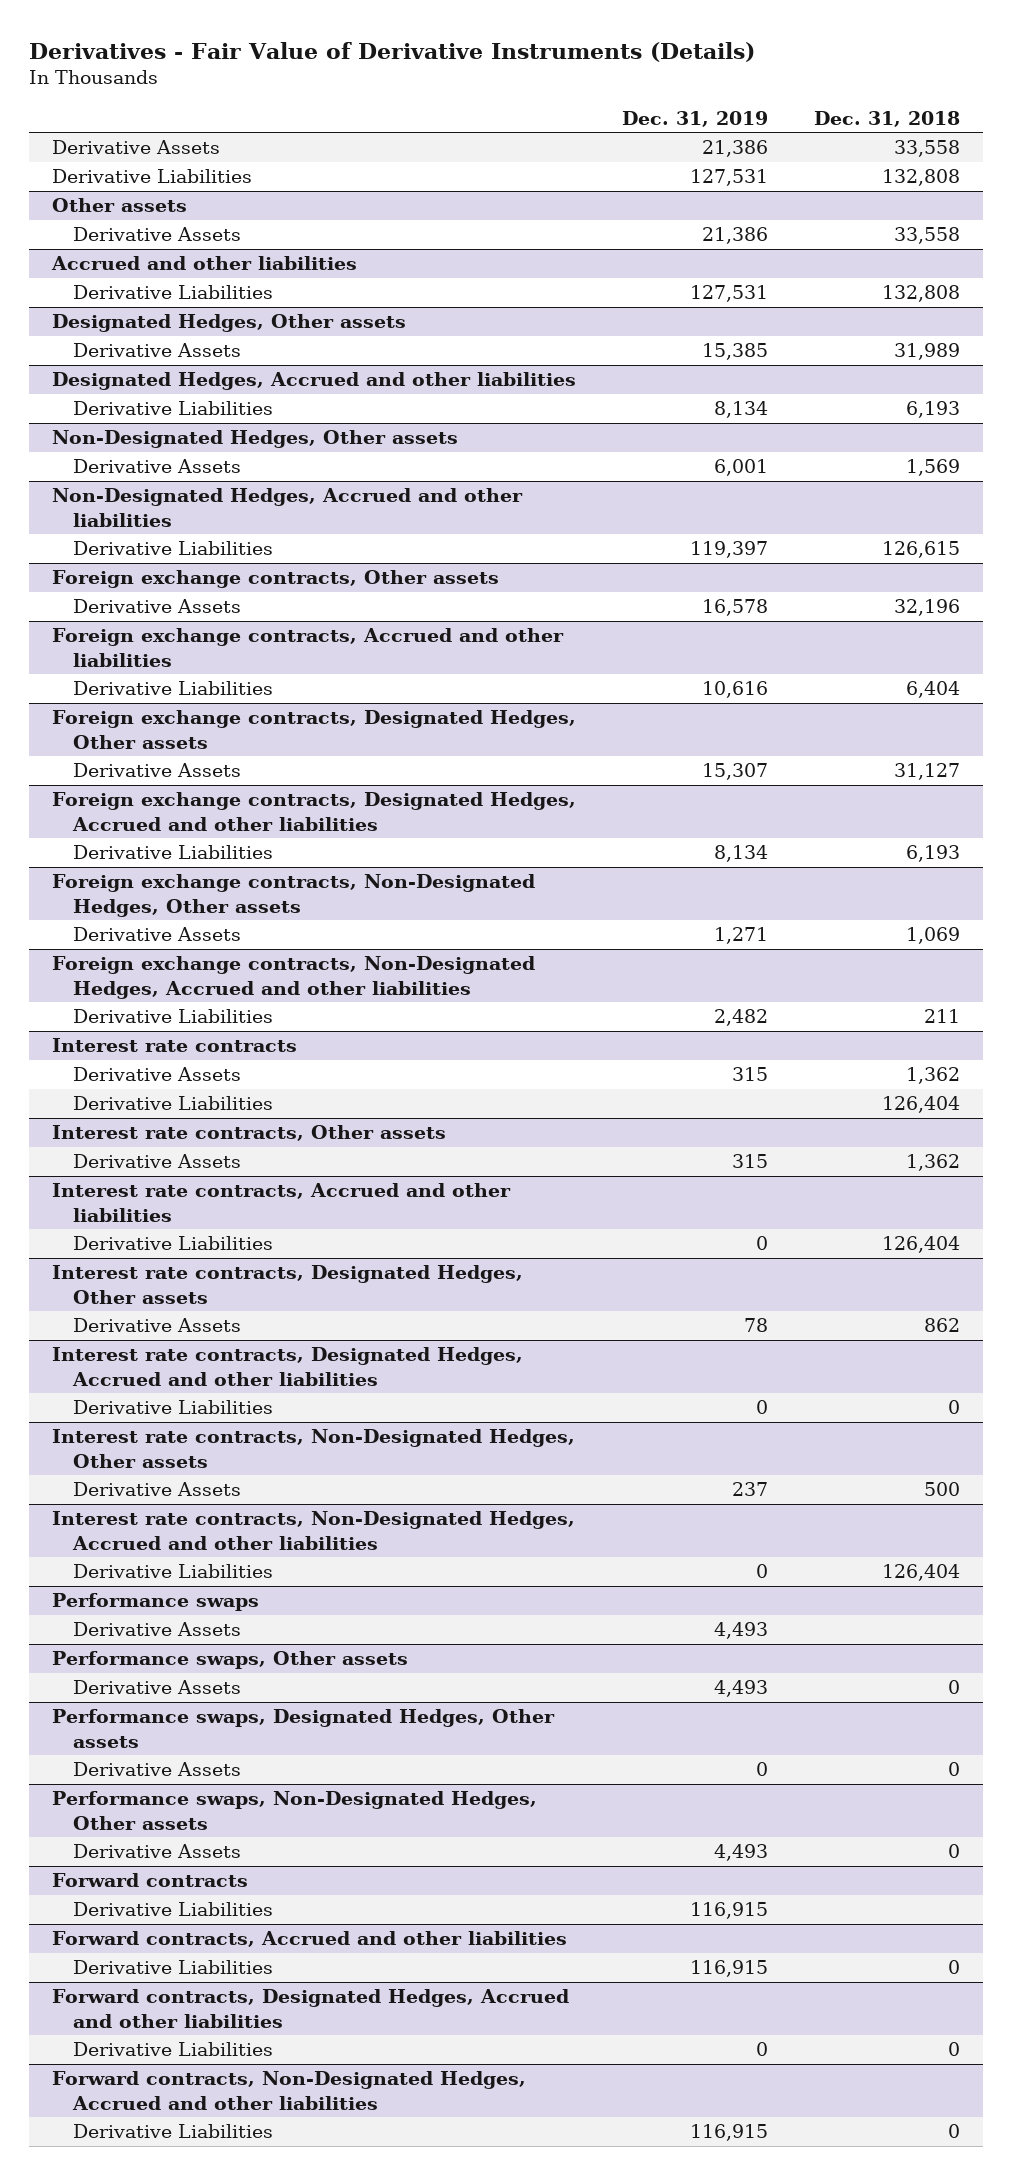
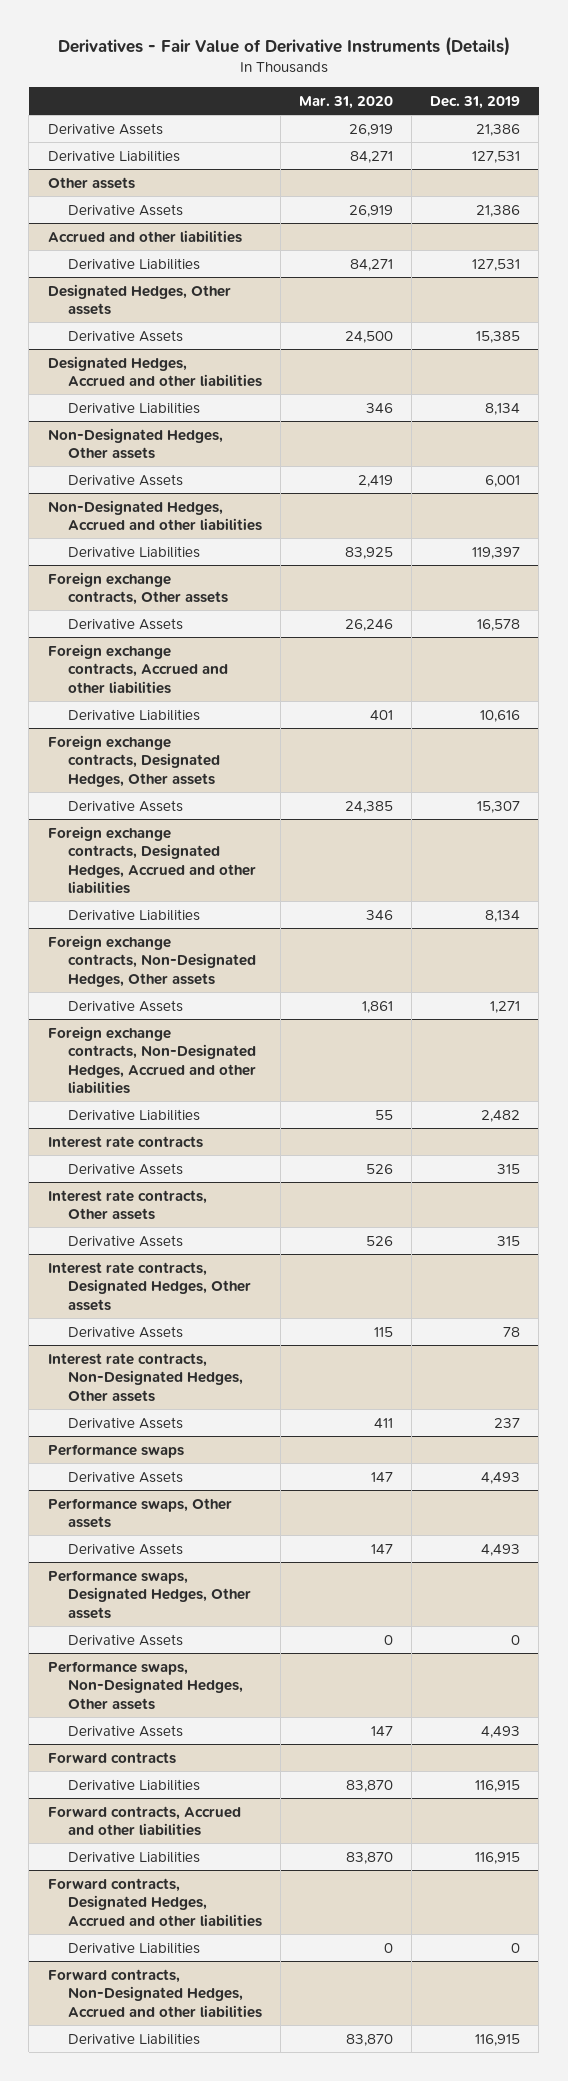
[813,110,960,127] Dec. 31, 2018 -> none
none -> [299,95,394,109] Mar. 31, 2020
[72,1096,273,1111] Derivative Liabilities -> none
[52,1183,512,1222] Interest rate contracts, Accrued and other liabilities -> none
[72,1236,273,1251] Derivative Liabilities -> none
[52,1347,524,1386] Interest rate contracts, Designated Hedges, Accrued and other liabilities -> none
[72,1400,273,1415] Derivative Liabilities -> none
[52,1511,576,1550] Interest rate contracts, Non-Designated Hedges, Accrued and other liabilities -> none
[72,1564,273,1579] Derivative Liabilities -> none

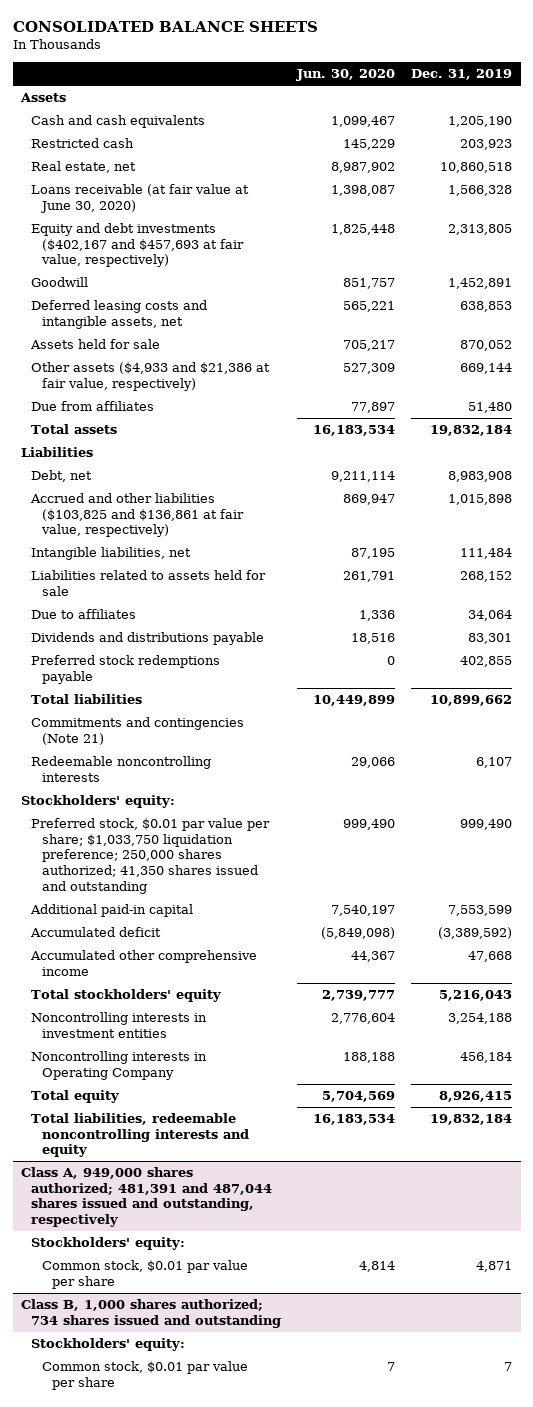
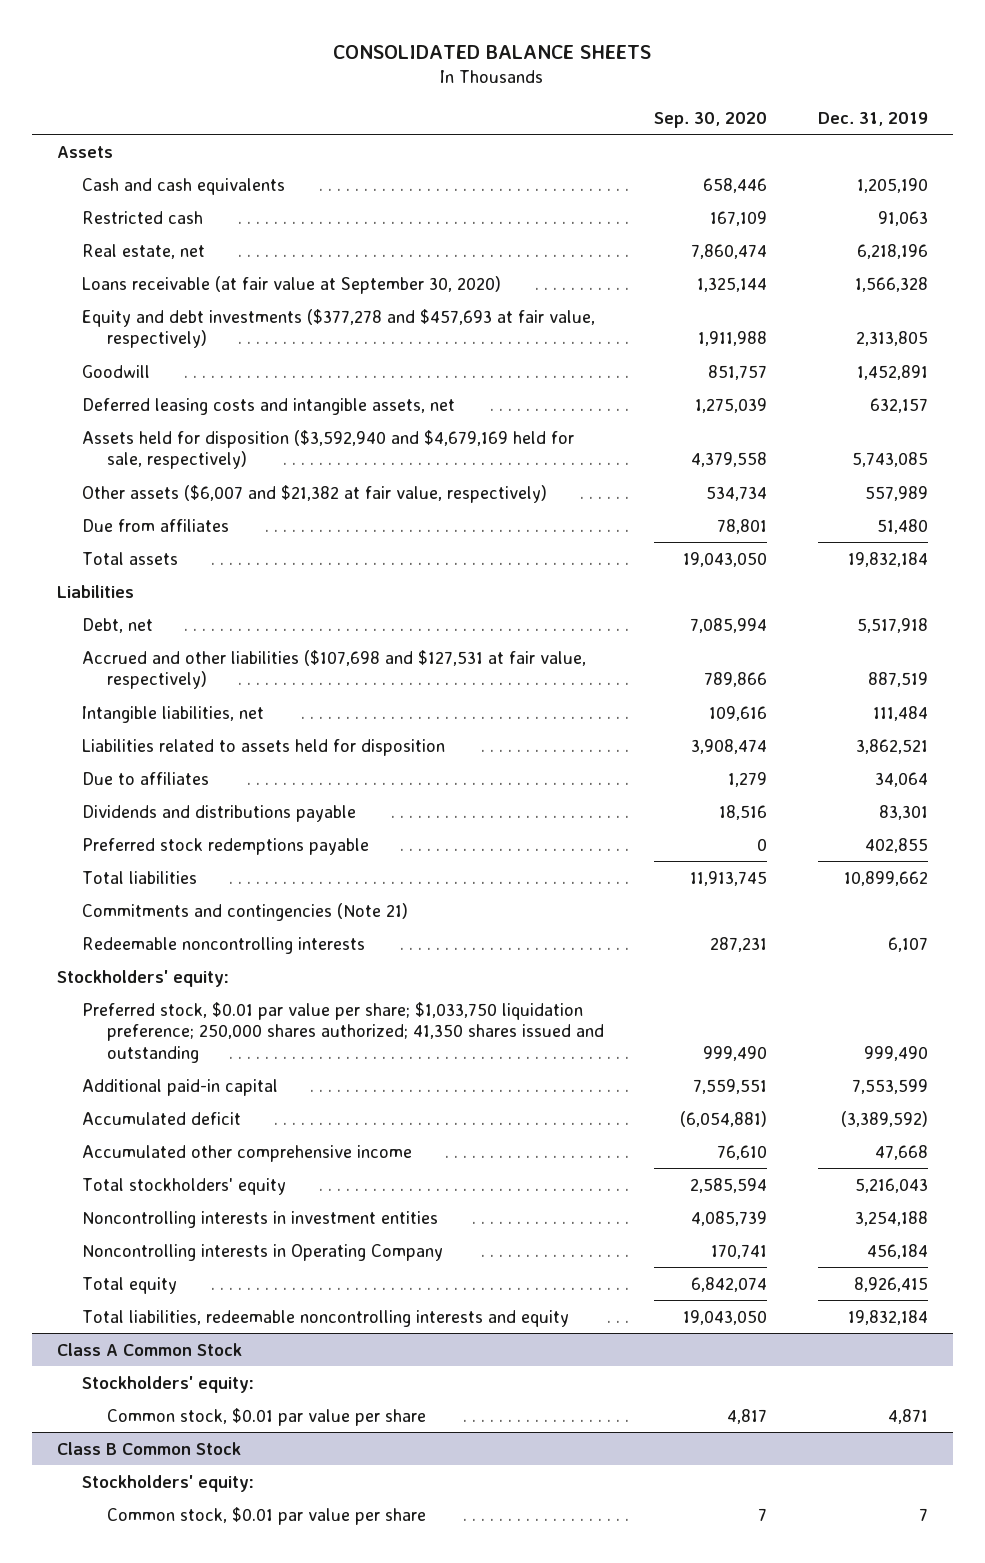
[296,69,396,82] Jun. 30, 2020 -> none
none -> [654,111,768,128] Sep. 30, 2020
[460,139,513,151] 203,923 -> [877,210,928,226] 91,063
[440,162,513,174] 10,860,518 -> [856,243,928,259] 6,218,196
[31,184,250,213] Loans receivable (at fair value at June 30, 2020) -> [81,275,501,294] Loans receivable (at fair value at September 30, 2020)
[31,223,244,268] Equity and debt investments ($402,167 and $457,693 at fair value, respectively) -> [81,308,595,349] Equity and debt investments ($377,278 and $457,693 at fair value, respectively)
[30,339,161,350] Assets held for sale -> none
[460,301,513,313] 638,853 -> [869,397,928,413] 632,157
none -> [81,429,574,470] Assets held for disposition ($3,592,940 and $4,679,169 held for sale, respectively)
[31,362,271,391] Other assets ($4,933 and $21,386 at fair value, respectively) -> [81,484,547,503] Other assets ($6,007 and $21,382 at fair value, respectively)
[460,363,513,375] 669,144 -> [864,485,928,501] 557,989
[448,471,513,483] 8,983,908 -> [856,617,928,633] 5,517,918
[30,493,244,538] Accrued and other liabilities ($103,825 and $136,861 at fair value, respectively) -> [81,649,586,690] Accrued and other liabilities ($107,698 and $127,531 at fair value, respectively)
[448,494,513,506] 1,015,898 -> [867,672,928,688] 887,519
[31,570,267,596] Liabilities related to assets held for sale -> [81,738,445,756] Liabilities related to assets held for disposition
[460,571,513,583] 268,152 -> [855,738,928,754] 3,862,521
[20,1167,273,1228] Class A, 949,000 shares authorized; 481,391 and 487,044 shares issued and outstanding, respectively -> [56,1342,242,1356] Class A Common Stock
[20,1299,282,1328] Class B, 1,000 shares authorized; 734 shares issued and outstanding -> [56,1441,241,1455] Class B Common Stock

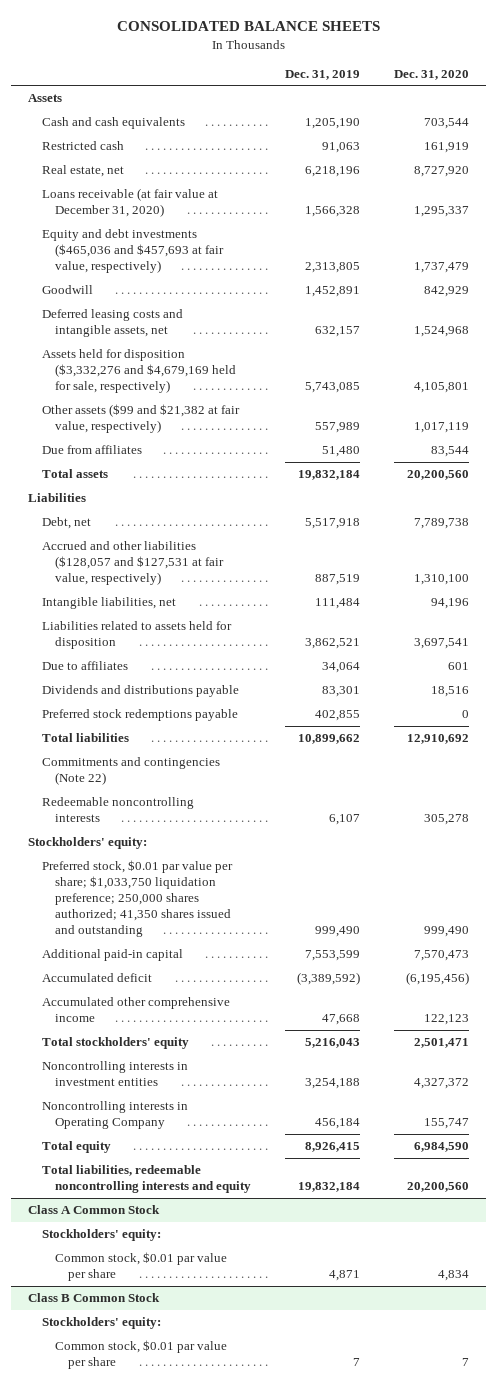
[654,111,768,128] Sep. 30, 2020 -> none
none -> [393,69,469,80] Dec. 31, 2020
[81,275,501,294] Loans receivable (at fair value at September 30, 2020) -> [41,187,218,218] Loans receivable (at fair value at December 31, 2020)
[81,308,595,349] Equity and debt investments ($377,278 and $457,693 at fair value, respectively) -> [41,228,225,274] Equity and debt investments ($465,036 and $457,693 at fair value, respectively)
[81,429,574,470] Assets held for disposition ($3,592,940 and $4,679,169 held for sale, respectively) -> [41,348,237,394] Assets held for disposition ($3,332,276 and $4,679,169 held for sale, respectively)
[81,484,547,503] Other assets ($6,007 and $21,382 at fair value, respectively) -> [41,403,240,434] Other assets ($99 and $21,382 at fair value, respectively)
[81,649,586,690] Accrued and other liabilities ($107,698 and $127,531 at fair value, respectively) -> [41,540,225,586] Accrued and other liabilities ($128,057 and $127,531 at fair value, respectively)
[81,902,408,921] Commitments and contingencies (Note 21) -> [41,756,220,786] Commitments and contingencies (Note 22)

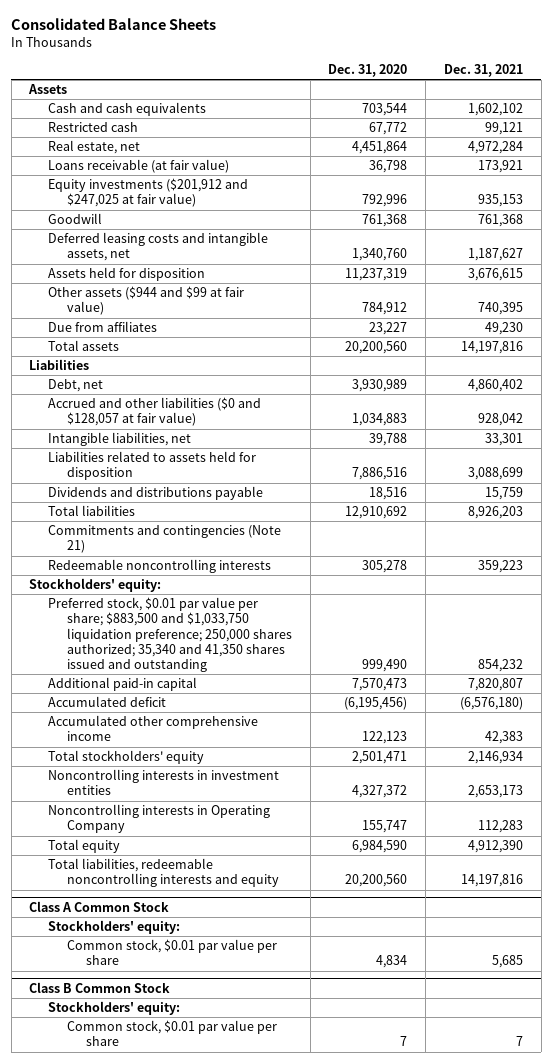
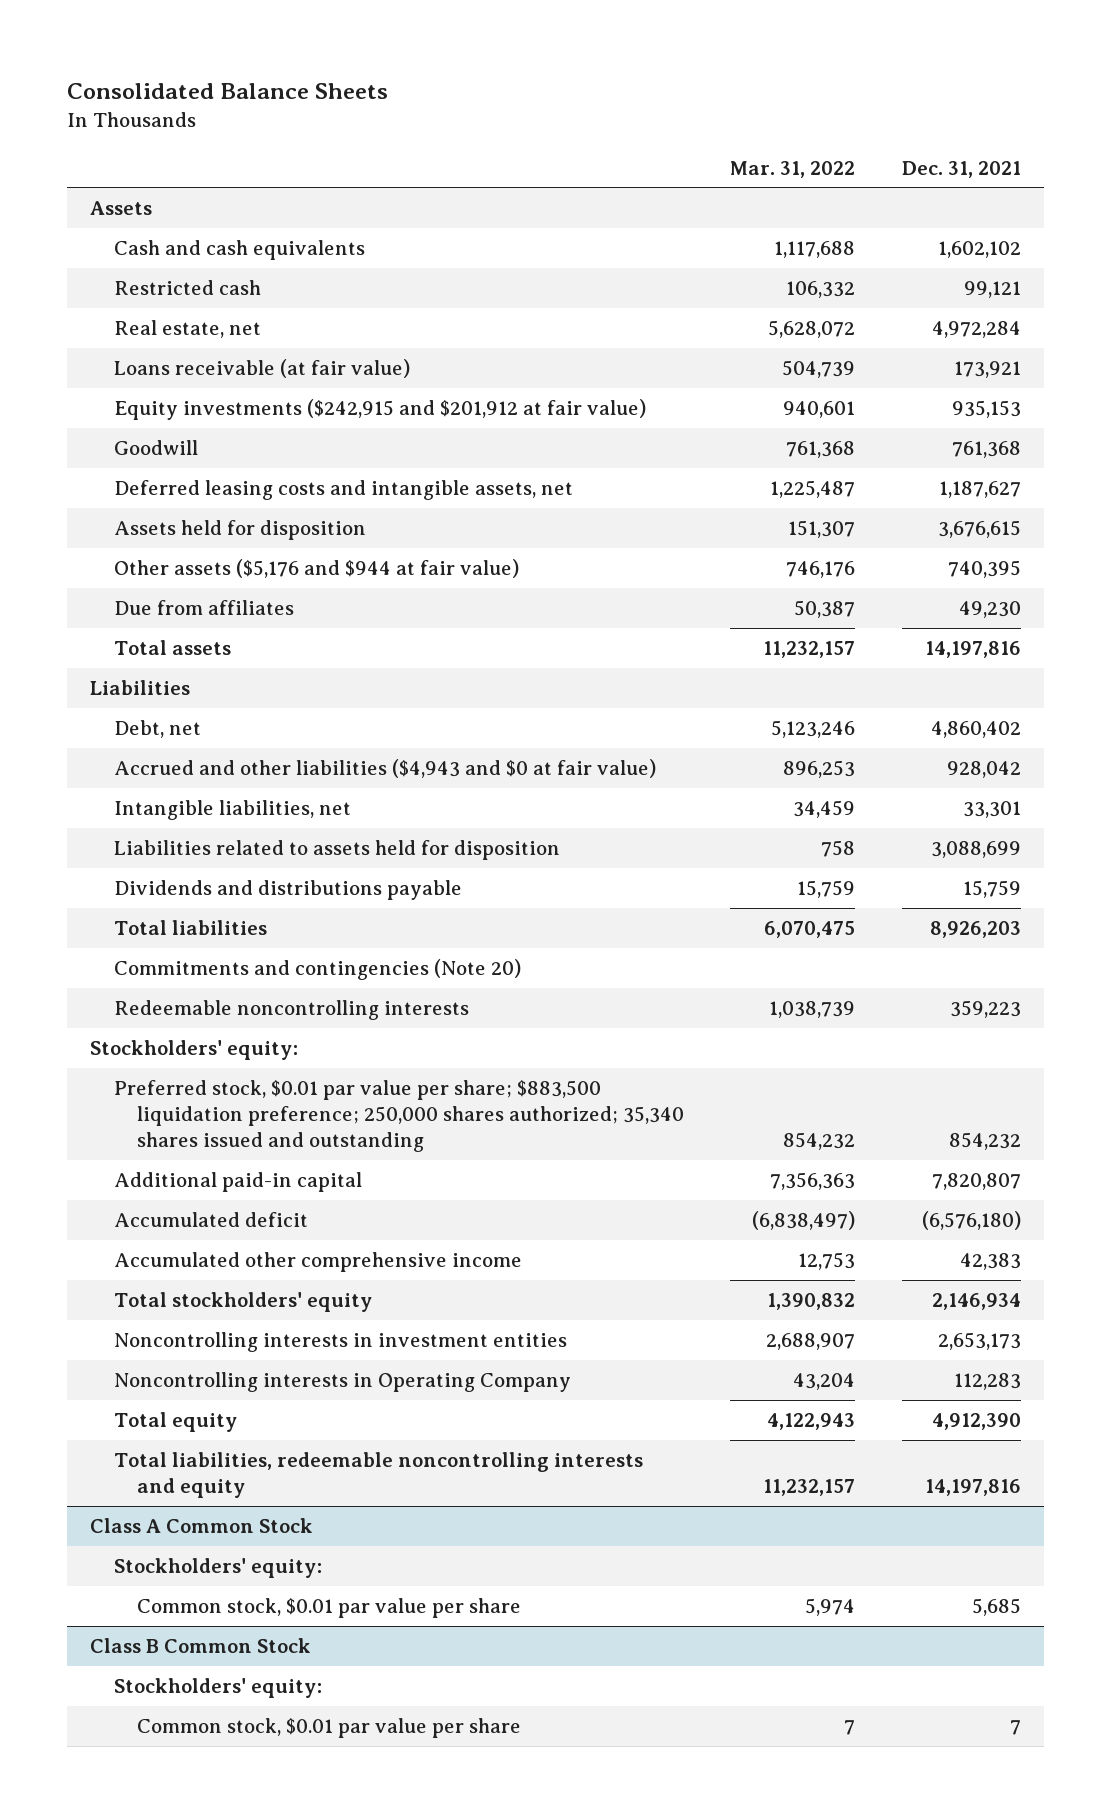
[328,63,408,77] Dec. 31, 2020 -> none
none -> [730,160,856,178] Mar. 31, 2022
[48,178,249,208] Equity investments ($201,912 and $247,025 at fair value) -> [113,399,646,421] Equity investments ($242,915 and $201,912 at fair value)
[48,286,245,316] Other assets ($944 and $99 at fair value) -> [113,559,519,579] Other assets ($5,176 and $944 at fair value)
[48,397,262,427] Accrued and other liabilities ($0 and $128,057 at fair value) -> [113,759,656,779] Accrued and other liabilities ($4,943 and $0 at fair value)
[48,525,282,554] Commitments and contingencies (Note 21) -> [113,959,521,981] Commitments and contingencies (Note 20)
[48,597,292,672] Preferred stock, $0.01 par value per share; $883,500 and $1,033,750 liquidation preference; 250,000 shares authorized; 35,340 and 41,350 shares issued and outstanding -> [113,1080,684,1153] Preferred stock, $0.01 par value per share; $883,500 liquidation preference; 250,000 shares authorized; 35,340 shares issued and outstanding

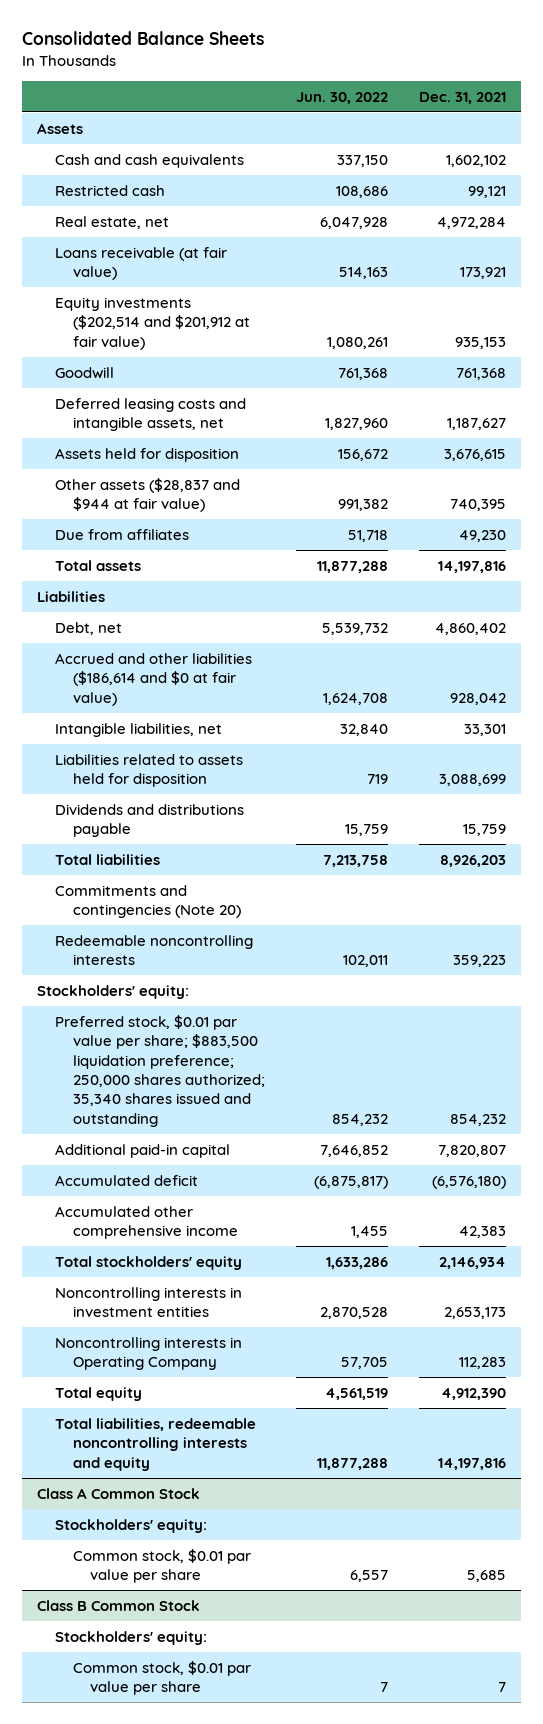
[730,160,856,178] Mar. 31, 2022 -> none
none -> [295,91,388,104] Jun. 30, 2022
[113,399,646,421] Equity investments ($242,915 and $201,912 at fair value) -> [54,296,250,350] Equity investments ($202,514 and $201,912 at fair value)
[113,559,519,579] Other assets ($5,176 and $944 at fair value) -> [54,477,240,513] Other assets ($28,837 and $944 at fair value)
[113,759,656,779] Accrued and other liabilities ($4,943 and $0 at fair value) -> [54,652,252,706] Accrued and other liabilities ($186,614 and $0 at fair value)

